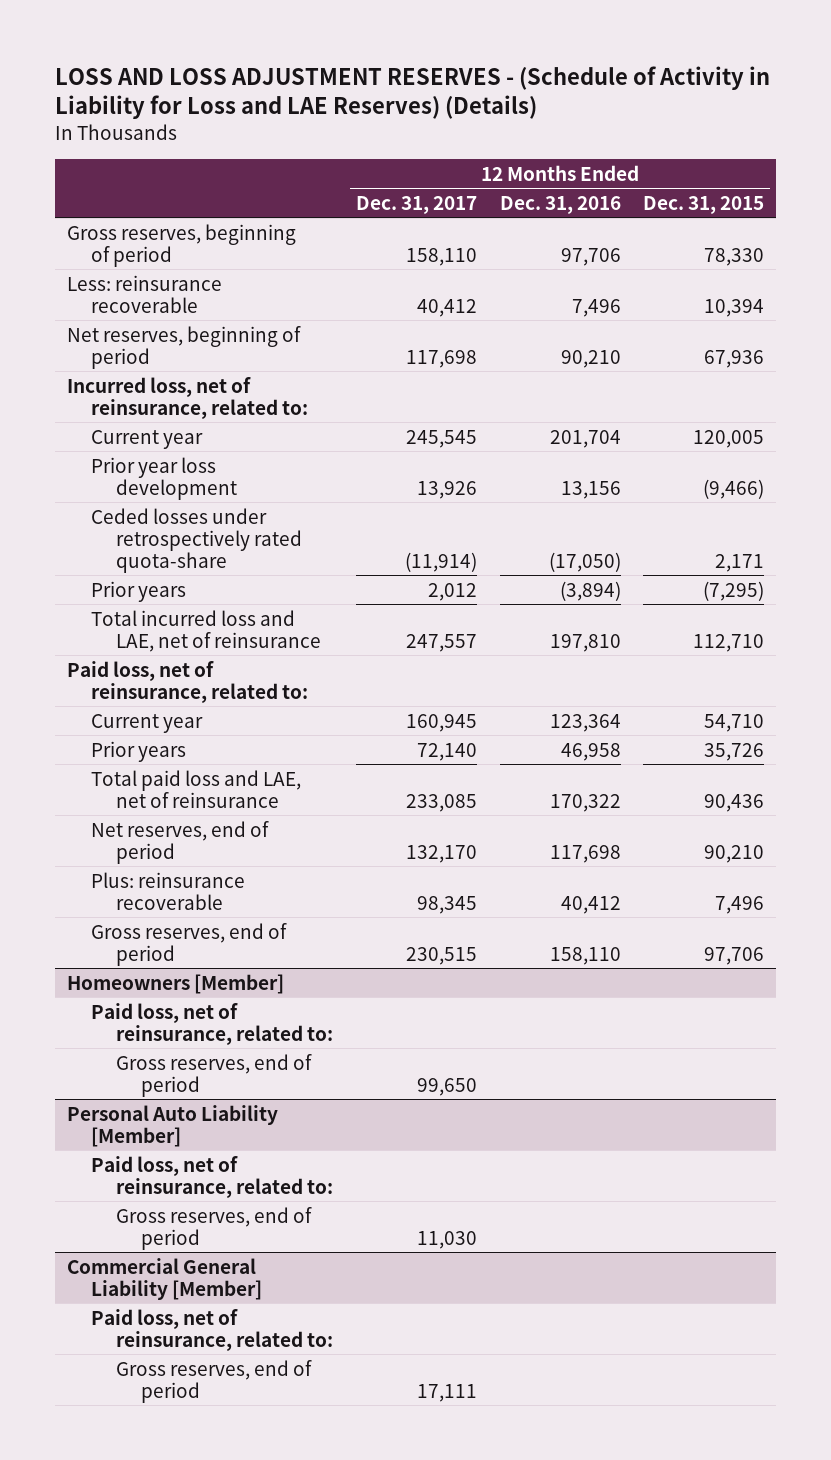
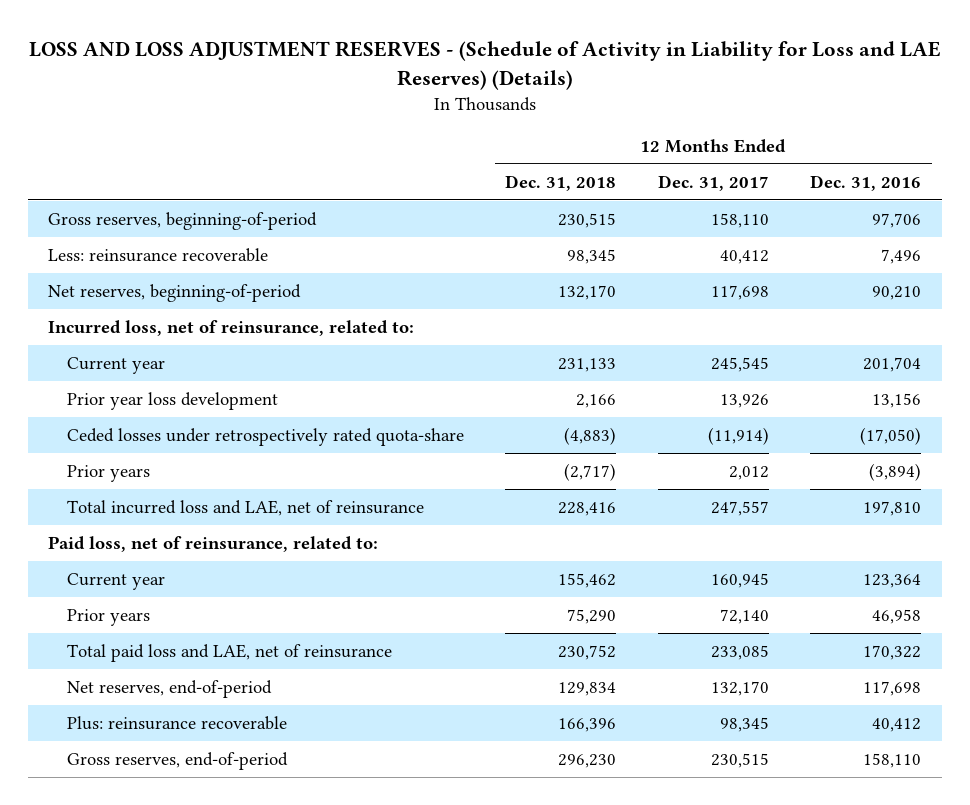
[643,195,765,214] Dec. 31, 2015 -> none
none -> [505,174,617,191] Dec. 31, 2018
[66,223,296,267] Gross reserves, beginning of period -> [48,211,318,230] Gross reserves, beginning-of-period
[66,325,301,369] Net reserves, beginning of period -> [48,283,302,302] Net reserves, beginning-of-period
[91,820,270,864] Net reserves, end of period -> [66,679,272,698] Net reserves, end-of-period
[66,973,284,994] Homeowners [Member] -> none
[91,1002,334,1045] Paid loss, net of reinsurance, related to: -> none
[116,1053,313,1097] Gross reserves, end of period -> none
[66,1104,278,1147] Personal Auto Liability [Member] -> none
[91,1155,334,1198] Paid loss, net of reinsurance, related to: -> none
[116,1206,313,1250] Gross reserves, end of period -> none
[66,1257,263,1300] Commercial General Liability [Member] -> none
[91,1308,334,1351] Paid loss, net of reinsurance, related to: -> none
[116,1359,313,1403] Gross reserves, end of period -> none
[91,922,288,966] Gross reserves, end of period -> [66,751,288,770] Gross reserves, end-of-period

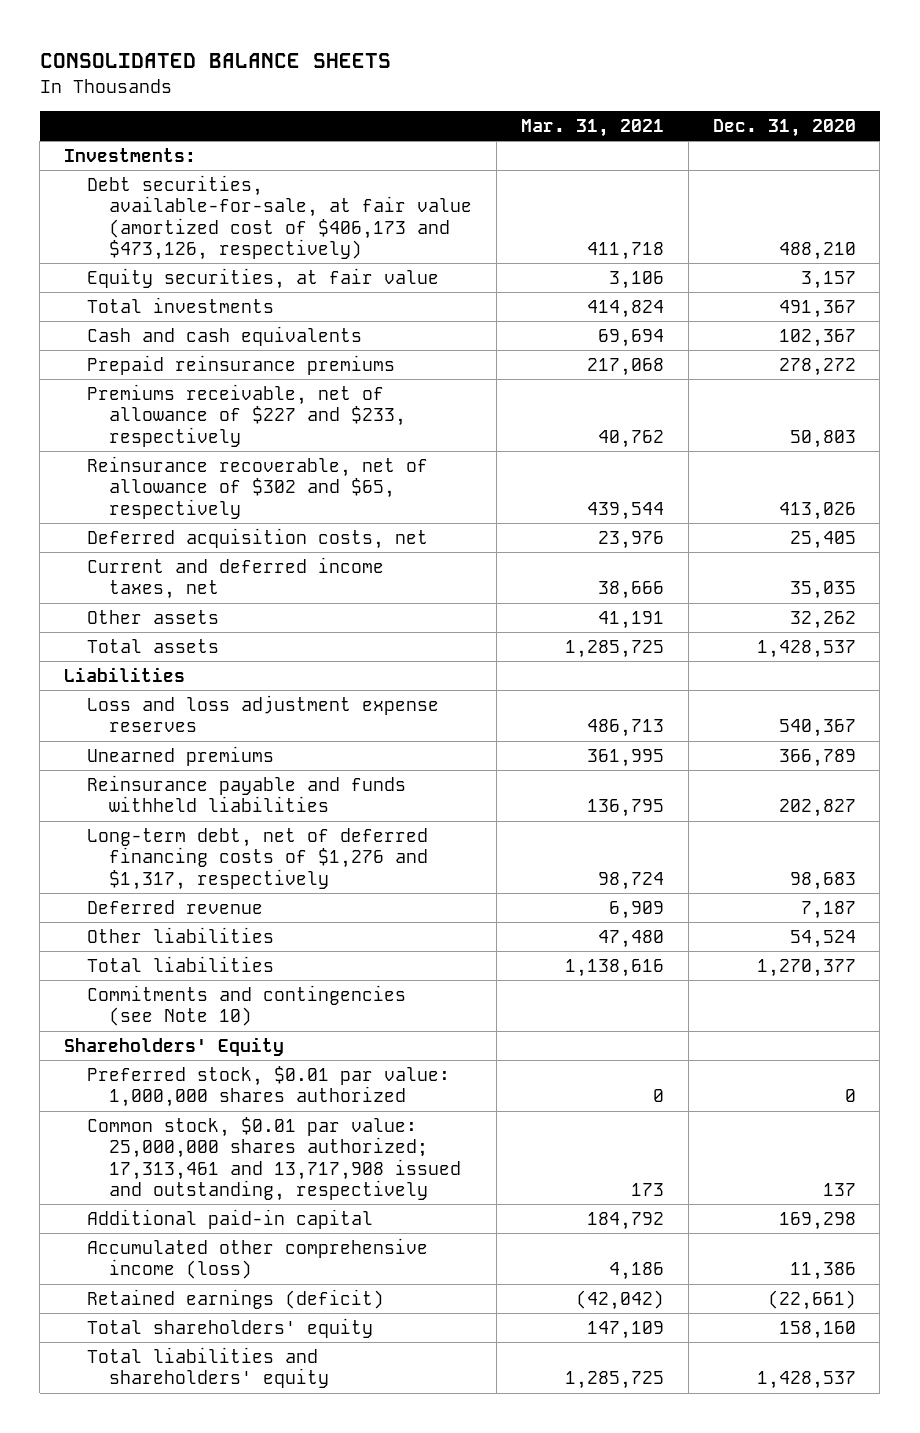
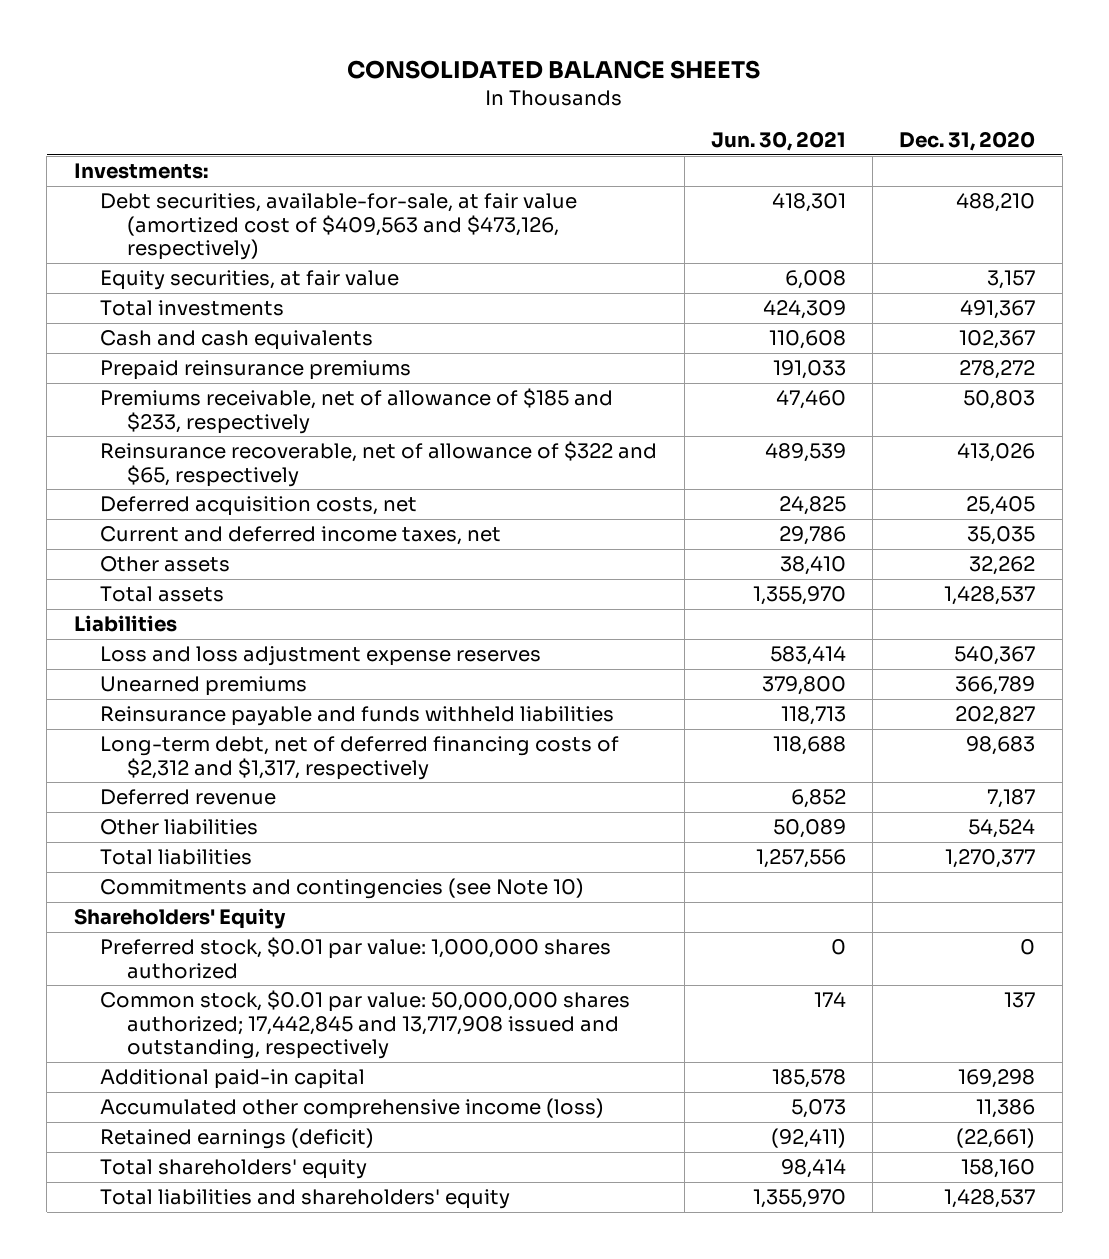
[521,118,665,137] Mar. 31, 2021 -> none
none -> [710,130,846,151] Jun. 30, 2021
[86,175,473,261] Debt securities, available-for-sale, at fair value (amortized cost of $406,173 and $473,126, respectively) -> [100,193,578,261] Debt securities, available-for-sale, at fair value (amortized cost of $409,563 and $473,126, respectively)
[86,384,407,447] Premiums receivable, net of allowance of $227 and $233, respectively -> [100,388,614,434] Premiums receivable, net of allowance of $185 and $233, respectively
[86,456,428,519] Reinsurance recoverable, net of allowance of $302 and $65, respectively -> [100,441,658,487] Reinsurance recoverable, net of allowance of $322 and $65, respectively
[86,828,429,890] Long-term debt, net of deferred financing costs of $1,276 and $1,317, respectively -> [100,736,620,780] Long-term debt, net of deferred financing costs of $2,312 and $1,317, respectively
[86,1117,462,1202] Common stock, $0.01 par value: 25,000,000 shares authorized; 17,313,461 and 13,717,908 issued and outstanding, respectively -> [100,990,631,1060] Common stock, $0.01 par value: 50,000,000 shares authorized; 17,442,845 and 13,717,908 issued and outstanding, respectively

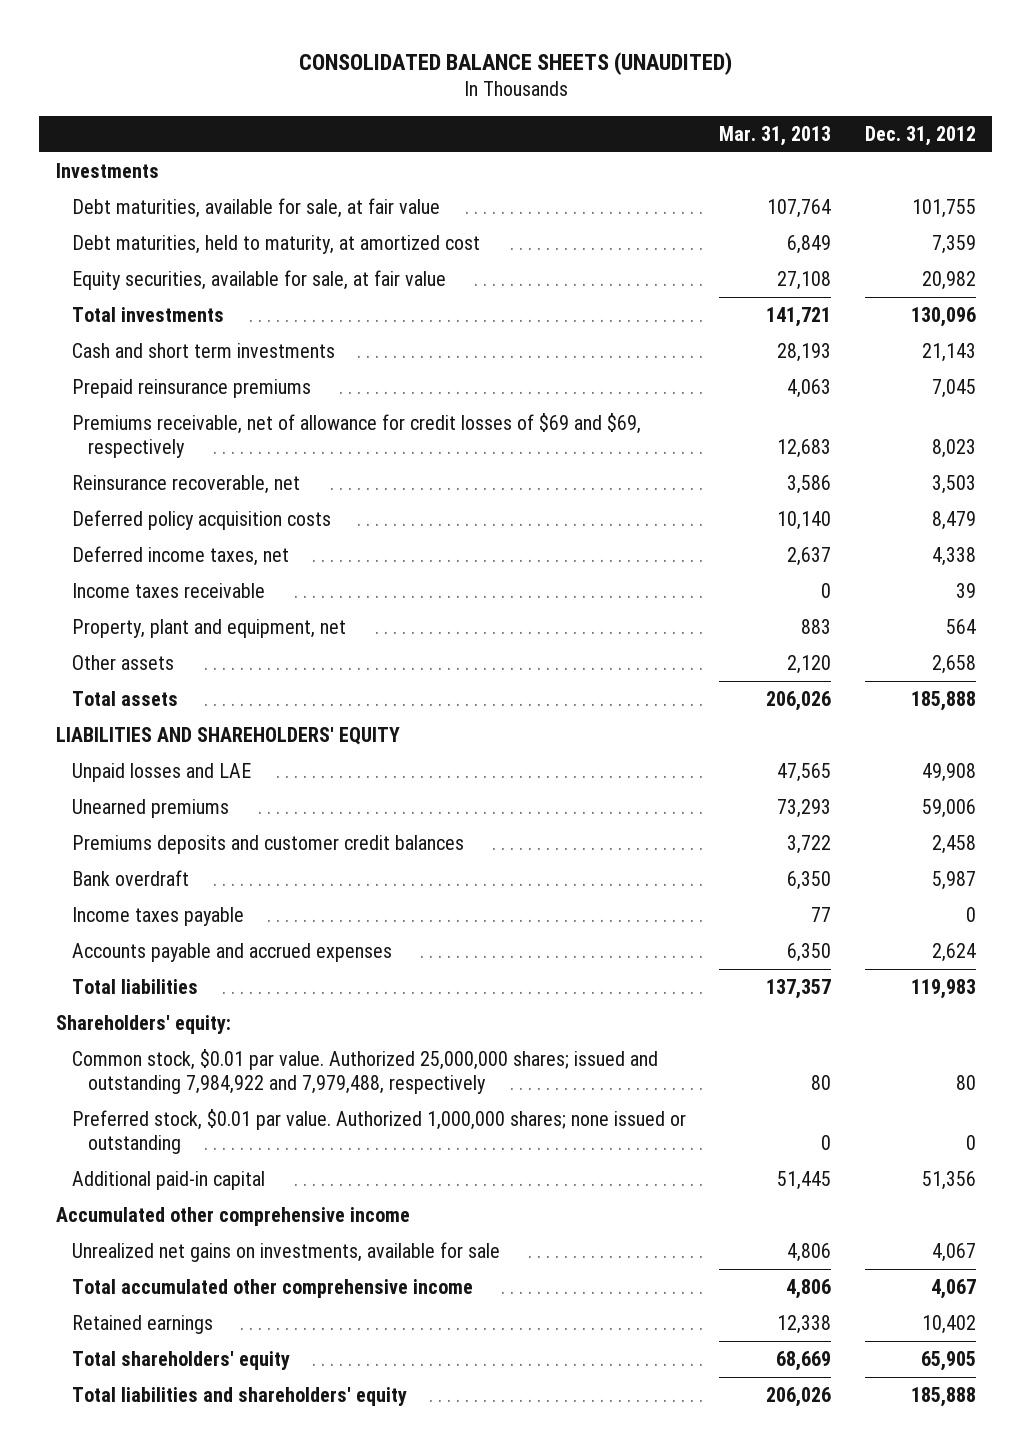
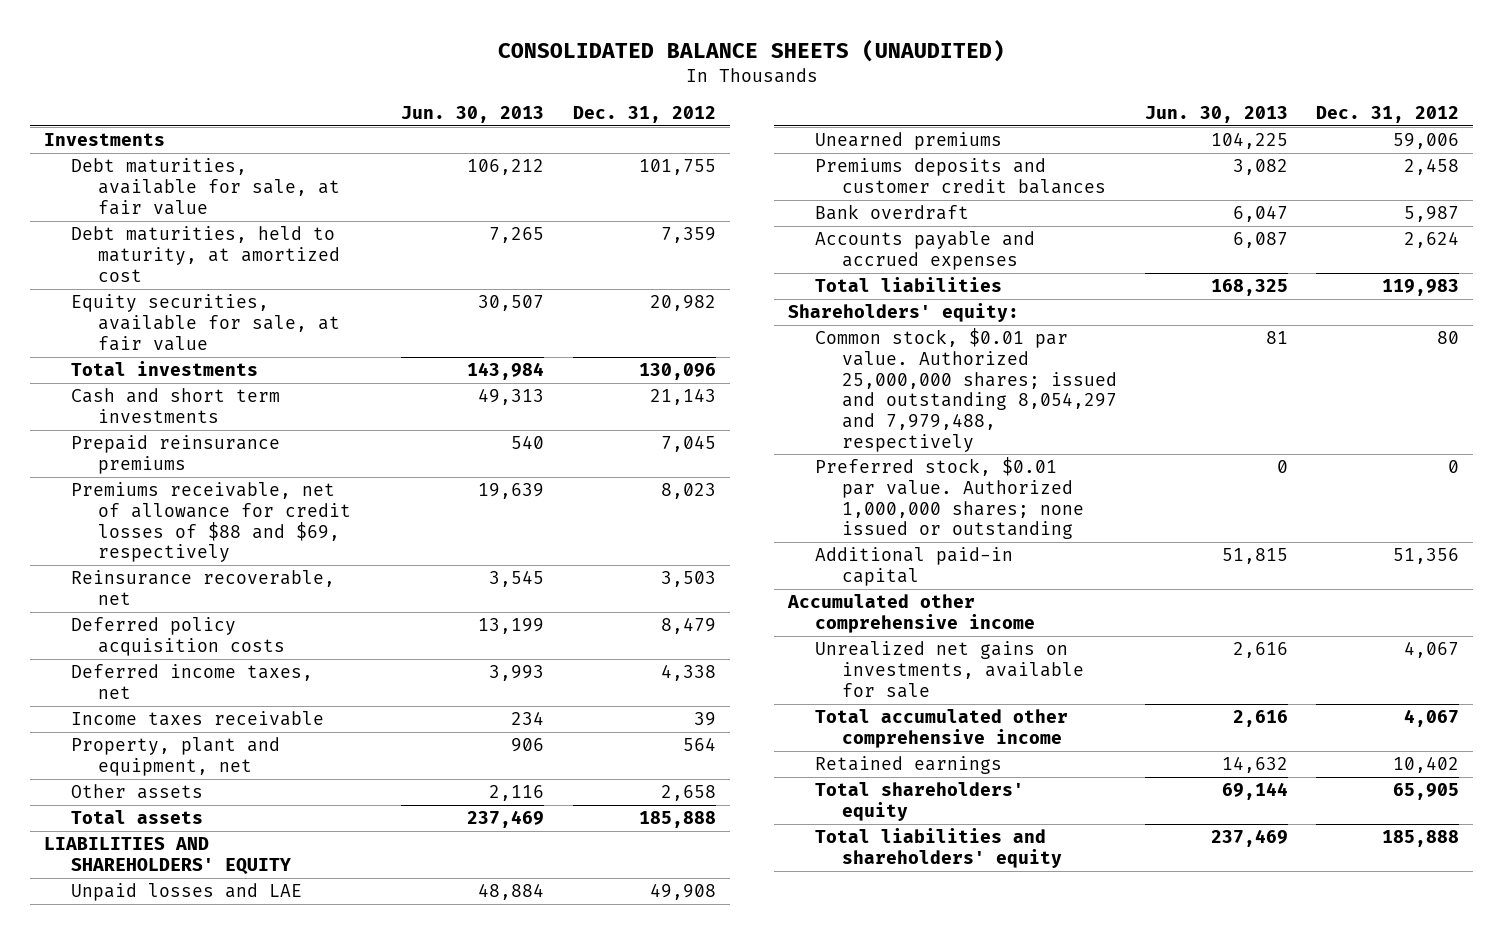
[719,125,832,146] Mar. 31, 2013 -> none
none -> [401,105,545,123] Jun. 30, 2013
[71,412,641,458] Premiums receivable, net of allowance for credit losses of $69 and $69, respectively -> [71,482,352,563] Premiums receivable, net of allowance for credit losses of $88 and $69, respectively
[71,906,244,926] Income taxes payable -> none
[71,1048,658,1094] Common stock, $0.01 par value. Authorized 25,000,000 shares; issued and outstanding 7,984,922 and 7,979,488, respectively -> [814,328,1117,452] Common stock, $0.01 par value. Authorized 25,000,000 shares; issued and outstanding 8,054,297 and 7,979,488, respectively

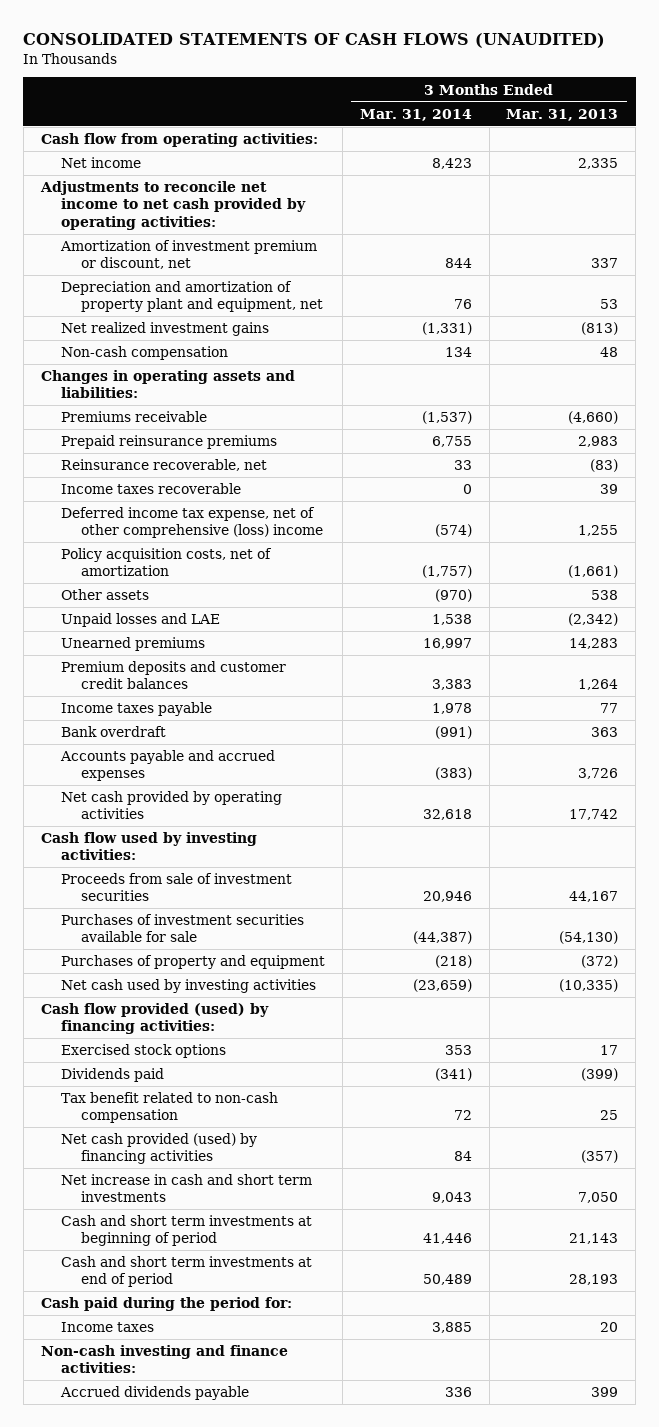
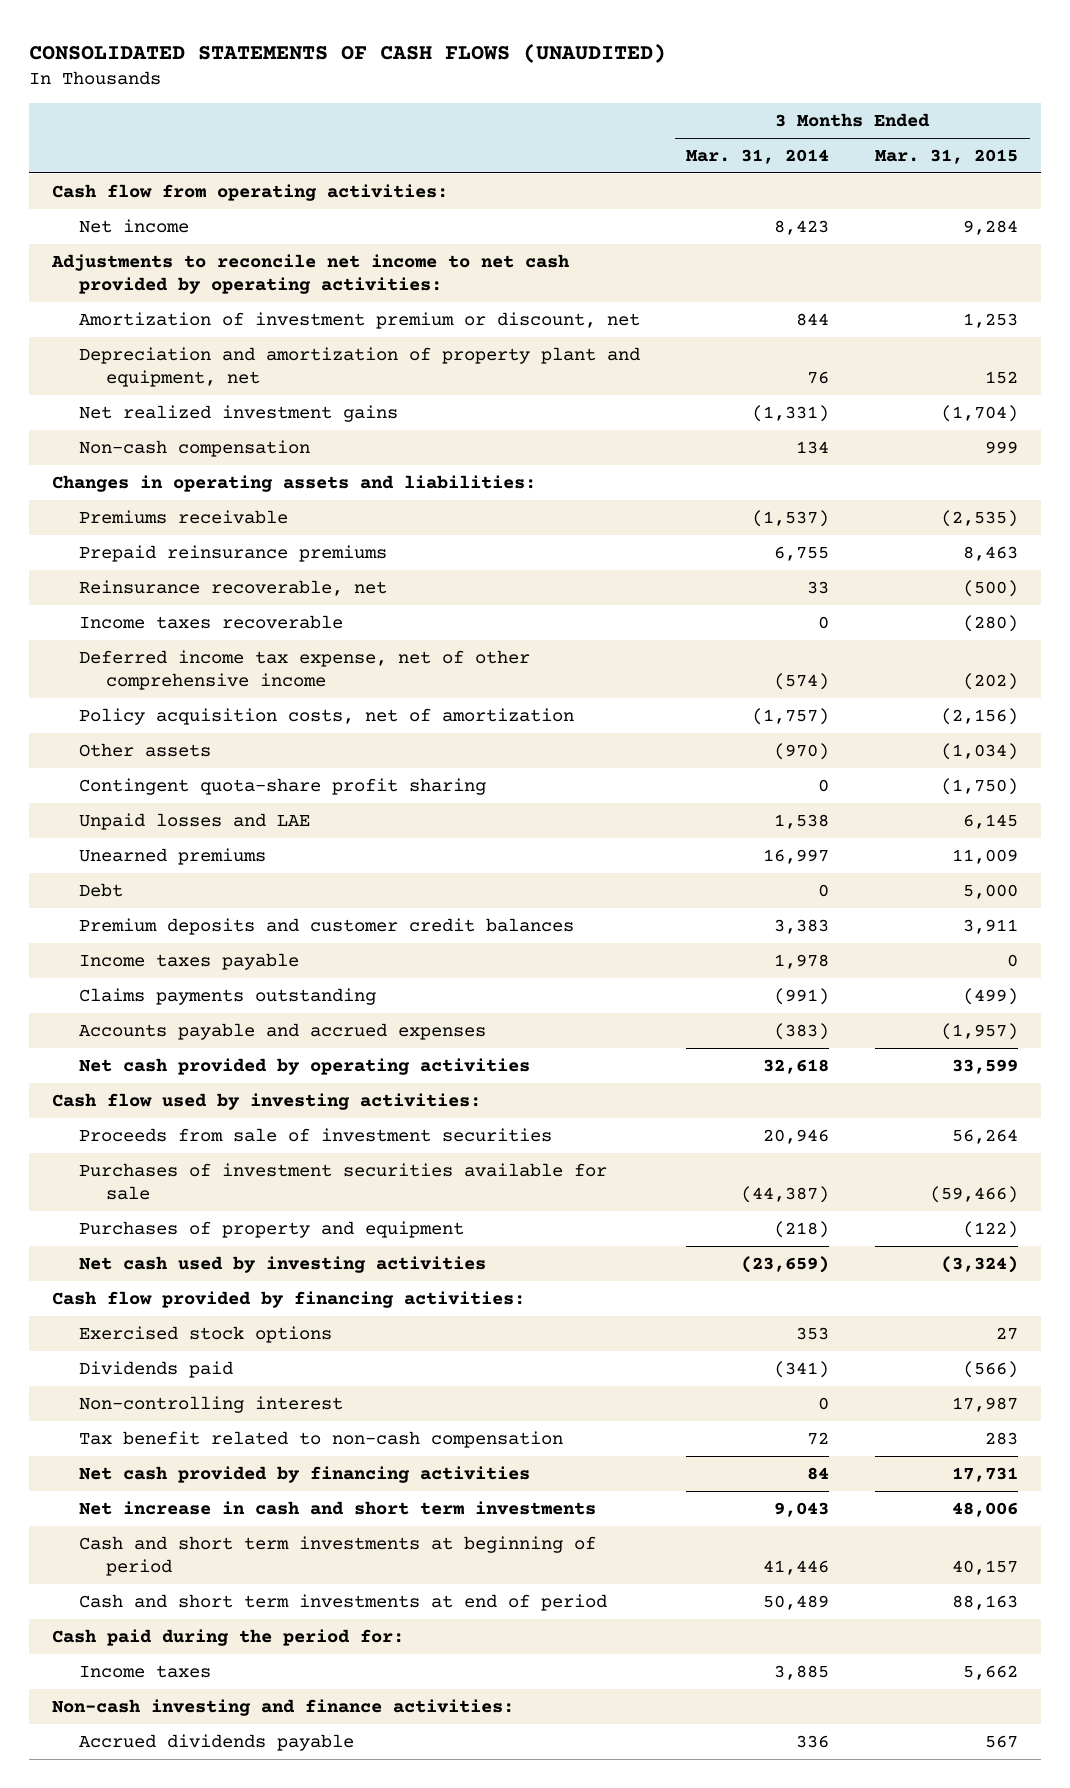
[506,108,619,121] Mar. 31, 2013 -> none
none -> [875,149,1019,165] Mar. 31, 2015
[61,507,324,539] Deferred income tax expense, net of other comprehensive (loss) income -> [78,649,530,690] Deferred income tax expense, net of other comprehensive income
none -> [78,777,486,795] Contingent quota-share profit sharing
none -> [78,882,123,897] Debt
[61,726,167,738] Bank overdraft -> [78,987,376,1005] Claims payments outstanding
[40,1003,269,1035] Cash flow provided (used) by financing activities: -> [52,1290,526,1308] Cash flow provided by financing activities:
none -> [78,1395,343,1413] Non-controlling interest
[61,1133,258,1165] Net cash provided (used) by financing activities -> [78,1465,530,1483] Net cash provided by financing activities

